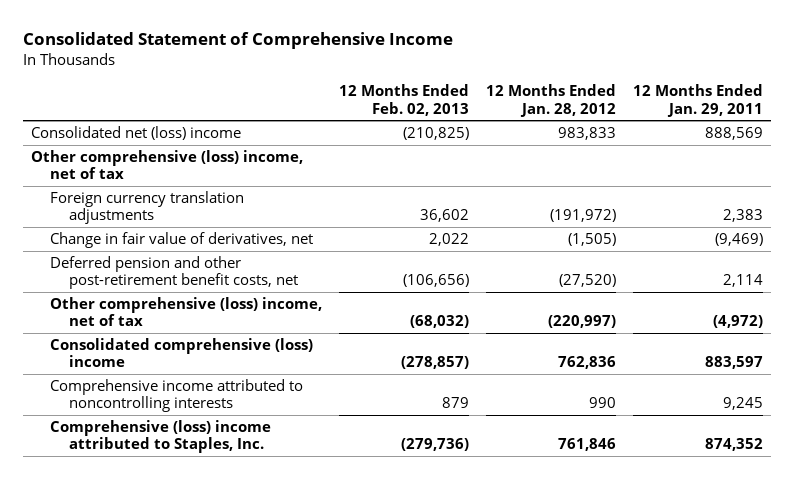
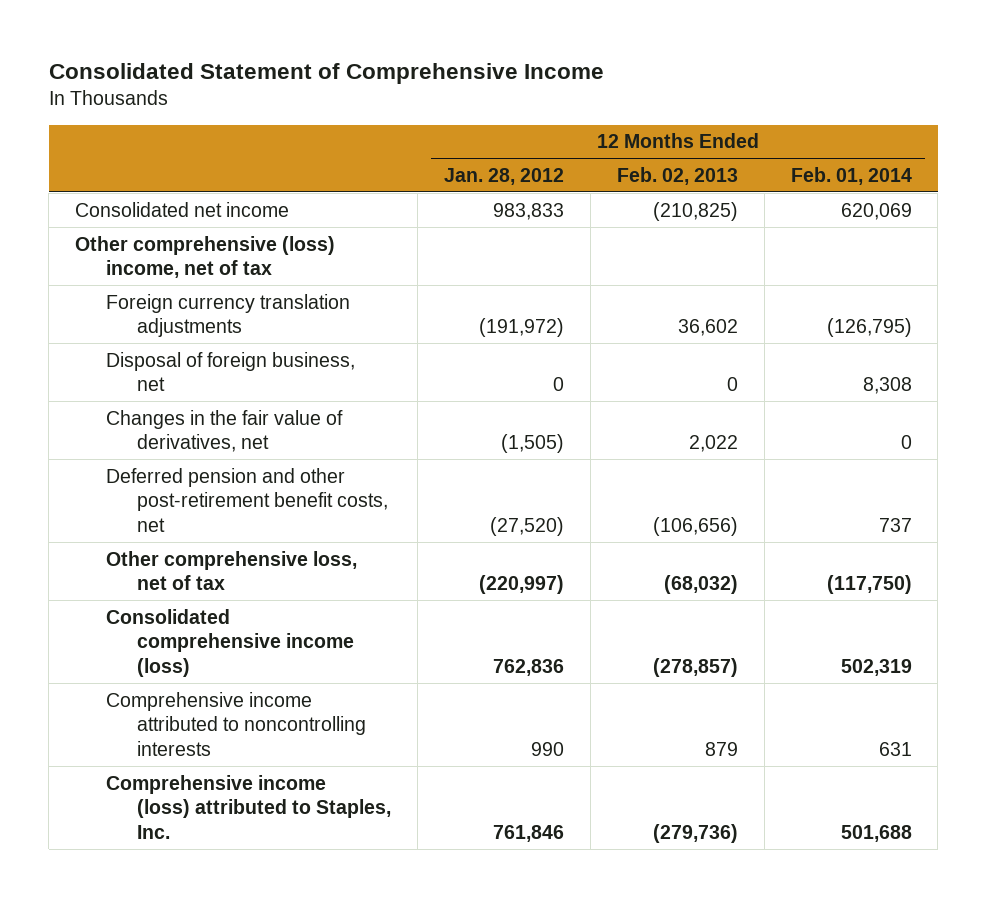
[632,84,763,117] 12 Months Ended Jan. 29, 2011 -> none
none -> [790,166,912,185] Feb. 01, 2014
[31,126,242,141] Consolidated net (loss) income -> [74,201,289,217] Consolidated net income
none -> [106,351,356,392] Disposal of foreign business, net
[49,232,313,249] Change in fair value of derivatives, net -> [106,409,344,453] Changes in the fair value of derivatives, net
[49,297,322,327] Other comprehensive (loss) income, net of tax -> [106,550,358,591] Other comprehensive loss, net of tax
[49,338,313,368] Consolidated comprehensive (loss) income -> [106,608,355,677] Consolidated comprehensive income (loss)
[49,420,271,454] Comprehensive (loss) income attributed to Staples, Inc. -> [106,774,392,839] Comprehensive income (loss) attributed to Staples, Inc.

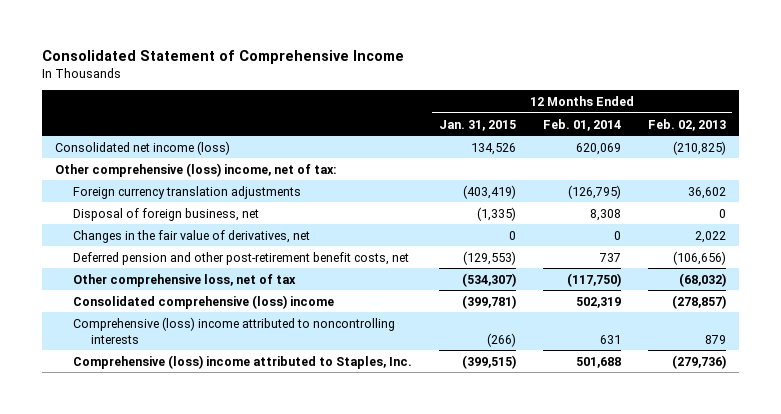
[443,167,564,185] Jan. 28, 2012 -> none
none -> [439,119,517,131] Jan. 31, 2015
[74,201,289,217] Consolidated net income -> [55,140,231,155] Consolidated net income (loss)
[74,235,335,279] Other comprehensive (loss) income, net of tax -> [55,162,338,177] Other comprehensive (loss) income, net of tax:
[106,608,355,677] Consolidated comprehensive income (loss) -> [73,294,335,309] Consolidated comprehensive (loss) income
[106,691,367,756] Comprehensive income attributed to noncontrolling interests -> [73,316,396,344] Comprehensive (loss) income attributed to noncontrolling interests
[106,774,392,839] Comprehensive income (loss) attributed to Staples, Inc. -> [73,354,413,369] Comprehensive (loss) income attributed to Staples, Inc.

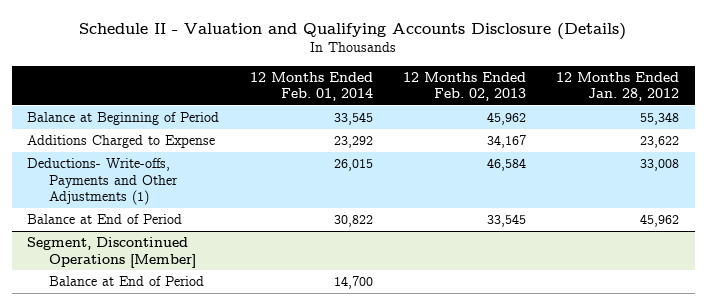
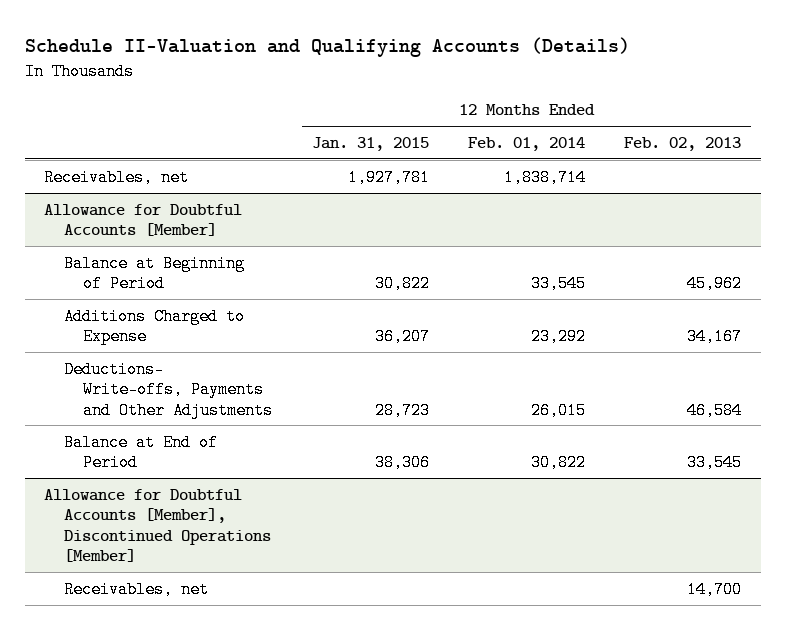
[79,22,627,40] Schedule II - Valuation and Qualifying Accounts Disclosure (Details) -> [24,37,630,58] Schedule II-Valuation and Qualifying Accounts (Details)
[556,71,680,102] 12 Months Ended Jan. 28, 2012 -> none
none -> [311,136,429,151] Jan. 31, 2015
none -> [44,168,190,186] Receivables, net
none -> [44,203,243,237] Allowance for Doubtful Accounts [Member]
[27,158,178,205] Deductions- Write-offs, Payments and Other Adjustments (1) -> [63,360,274,419] Deductions- Write-offs, Payments and Other Adjustments
[27,237,196,268] Segment, Discontinued Operations [Member] -> none
[48,276,204,287] Balance at End of Period -> none
none -> [44,488,271,562] Allowance for Doubtful Accounts [Member], Discontinued Operations [Member]
none -> [63,580,209,598] Receivables, net

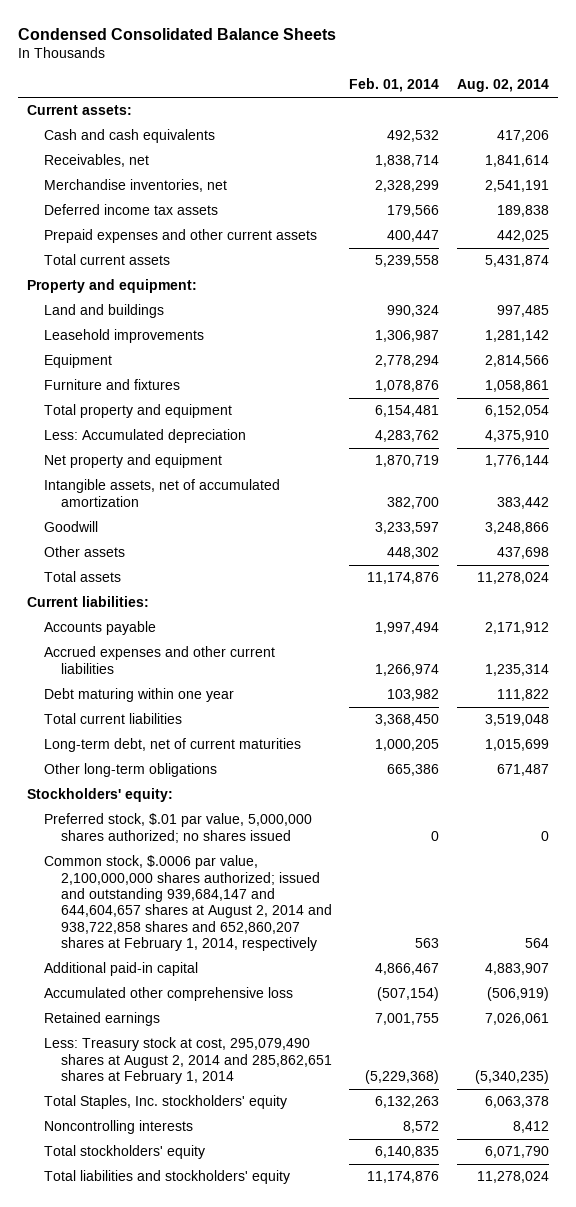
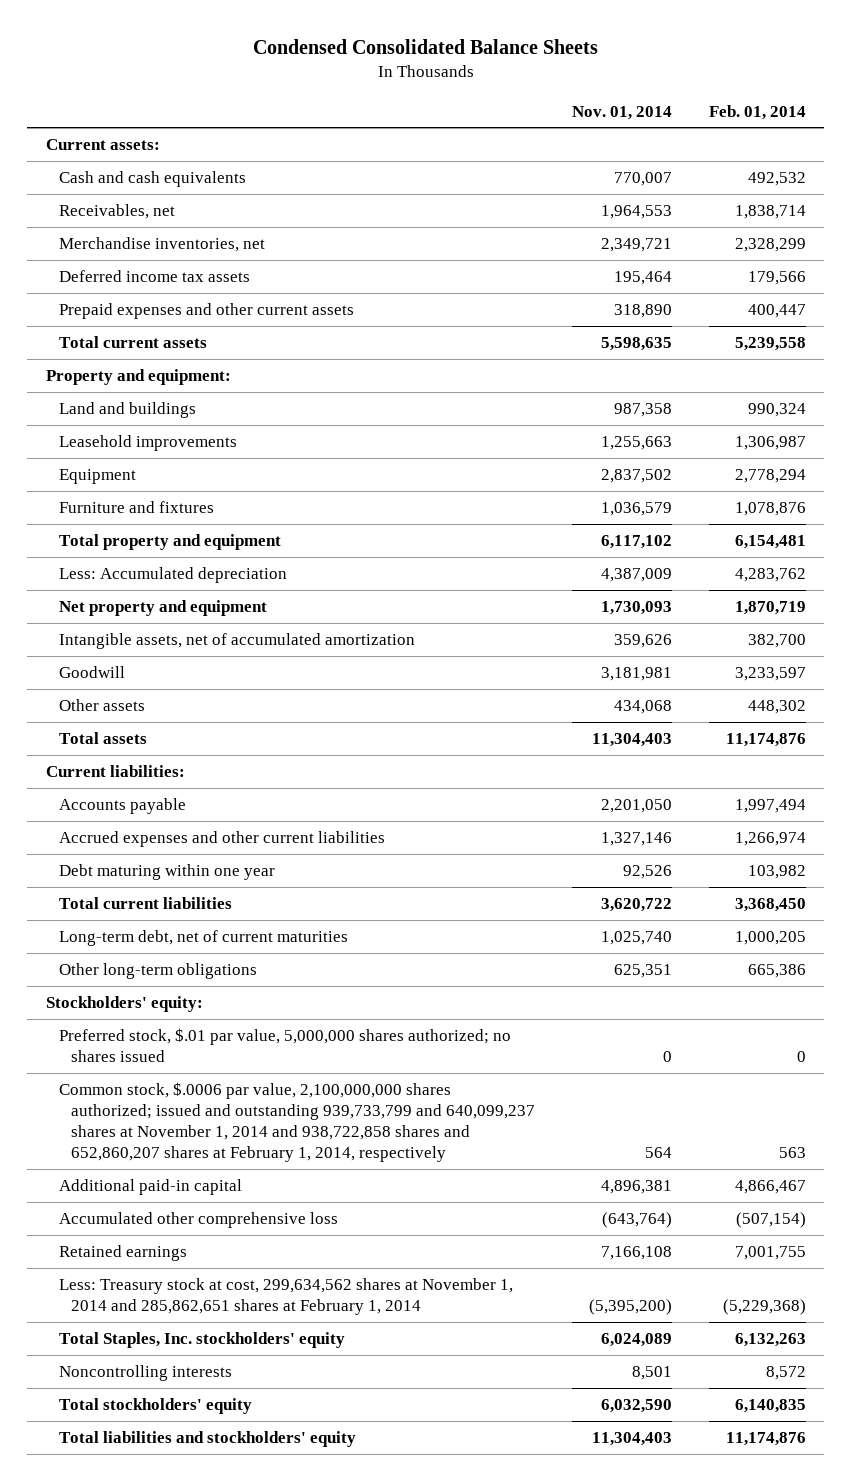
[457,79,550,93] Aug. 02, 2014 -> none
none -> [571,105,672,120] Nov. 01, 2014
[43,855,332,951] Common stock, $.0006 par value, 2,100,000,000 shares authorized; issued and outstanding 939,684,147 and 644,604,657 shares at August 2, 2014 and 938,722,858 shares and 652,860,207 shares at February 1, 2014, respectively -> [58,1081,536,1163] Common stock, $.0006 par value, 2,100,000,000 shares authorized; issued and outstanding 939,733,799 and 640,099,237 shares at November 1, 2014 and 938,722,858 shares and 652,860,207 shares at February 1, 2014, respectively
[43,1037,332,1085] Less: Treasury stock at cost, 295,079,490 shares at August 2, 2014 and 285,862,651 shares at February 1, 2014 -> [58,1277,513,1316] Less: Treasury stock at cost, 299,634,562 shares at November 1, 2014 and 285,862,651 shares at February 1, 2014

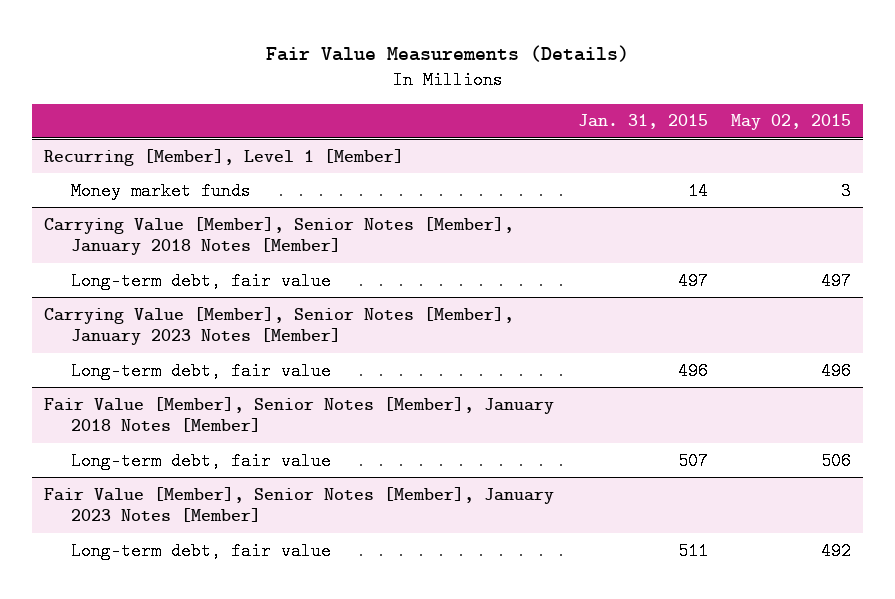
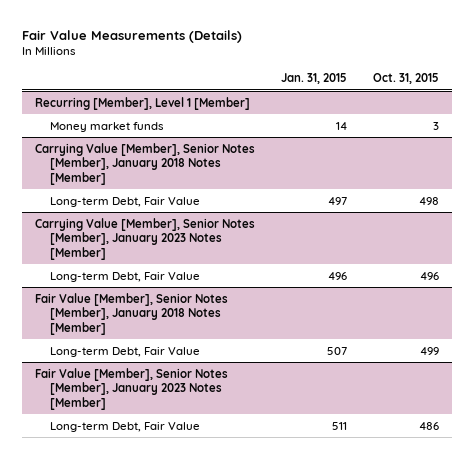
[731,114,852,131] May 02, 2015 -> none
none -> [373,73,440,85] Oct. 31, 2015
[70,271,331,290] Long-term debt, fair value -> [50,196,201,207] Long-term Debt, Fair Value
[70,361,331,380] Long-term debt, fair value -> [50,271,201,282] Long-term Debt, Fair Value
[70,451,331,470] Long-term debt, fair value -> [50,346,201,357] Long-term Debt, Fair Value
[70,541,331,560] Long-term debt, fair value -> [50,421,201,432] Long-term Debt, Fair Value

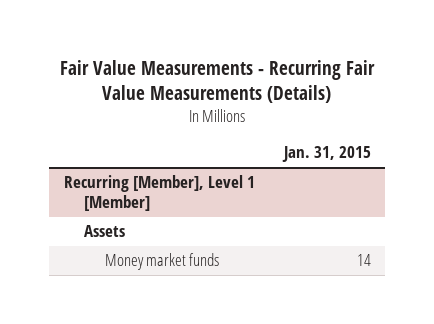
[22,29,243,43] Fair Value Measurements (Details) -> [60,59,376,103] Fair Value Measurements - Recurring Fair Value Measurements (Details)
[373,73,440,85] Oct. 31, 2015 -> none
none -> [84,225,126,238] Assets
[35,142,256,185] Carrying Value [Member], Senior Notes [Member], January 2018 Notes [Member] -> none
[50,196,201,207] Long-term Debt, Fair Value -> none
[35,217,256,260] Carrying Value [Member], Senior Notes [Member], January 2023 Notes [Member] -> none
[50,271,201,282] Long-term Debt, Fair Value -> none
[35,292,229,335] Fair Value [Member], Senior Notes [Member], January 2018 Notes [Member] -> none
[50,346,201,357] Long-term Debt, Fair Value -> none
[35,367,229,410] Fair Value [Member], Senior Notes [Member], January 2023 Notes [Member] -> none
[50,421,201,432] Long-term Debt, Fair Value -> none

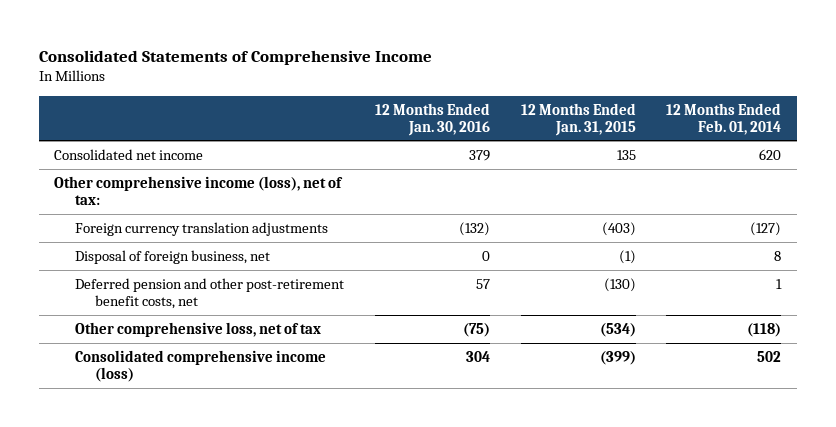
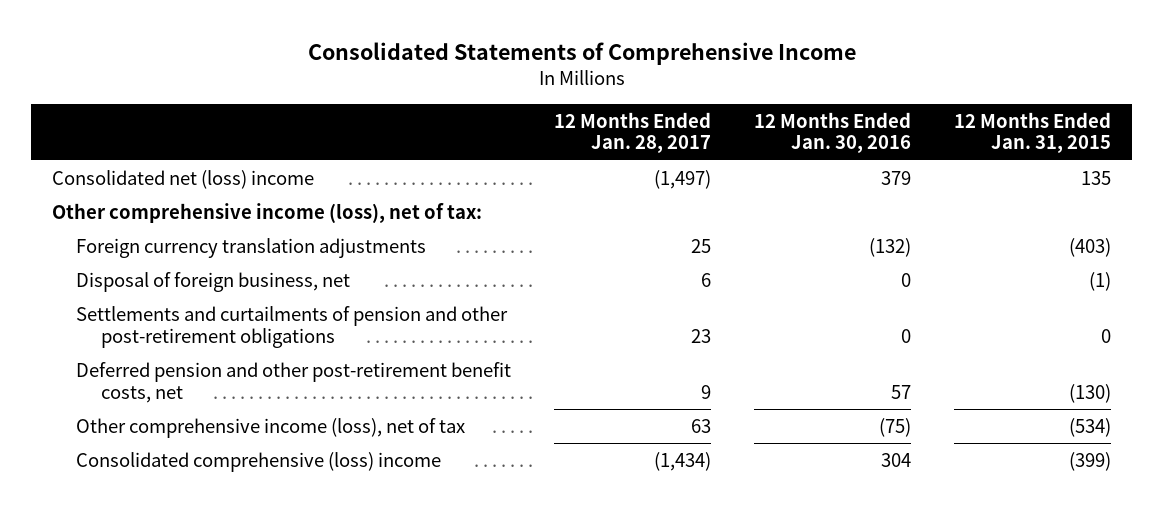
[666,102,782,135] 12 Months Ended Feb. 01, 2014 -> none
none -> [554,111,712,154] 12 Months Ended Jan. 28, 2017
[54,148,204,160] Consolidated net income -> [52,169,315,189] Consolidated net (loss) income
none -> [76,305,509,348] Settlements and curtailments of pension and other post-retirement obligations
[74,321,321,337] Other comprehensive loss, net of tax -> [76,417,466,438] Other comprehensive income (loss), net of tax
[74,349,326,382] Consolidated comprehensive income (loss) -> [76,451,442,472] Consolidated comprehensive (loss) income

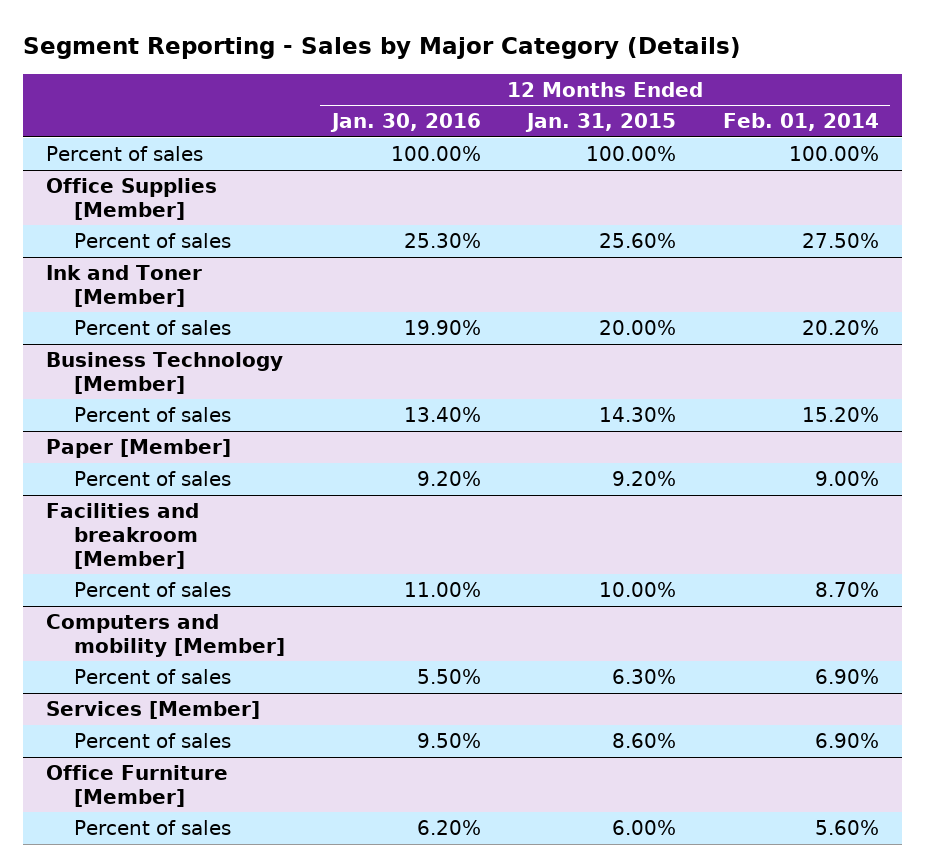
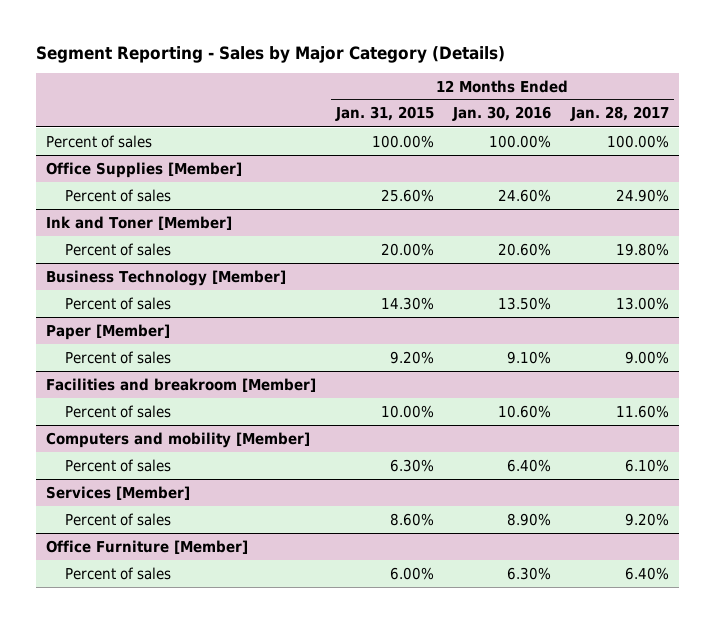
[722,113,879,132] Feb. 01, 2014 -> none
none -> [569,106,669,122] Jan. 28, 2017
[403,233,481,249] 25.30% -> [498,188,552,202] 24.60%
[403,320,481,336] 19.90% -> [498,242,552,256] 20.60%
[403,407,481,423] 13.40% -> [498,296,552,310] 13.50%
[416,471,481,487] 9.20% -> [507,350,552,364] 9.10%
[403,582,481,598] 11.00% -> [498,404,552,418] 10.60%
[416,669,481,685] 5.50% -> [507,458,552,472] 6.40%
[416,733,481,749] 9.50% -> [507,512,552,526] 8.90%
[416,820,481,836] 6.20% -> [507,566,552,580] 6.30%

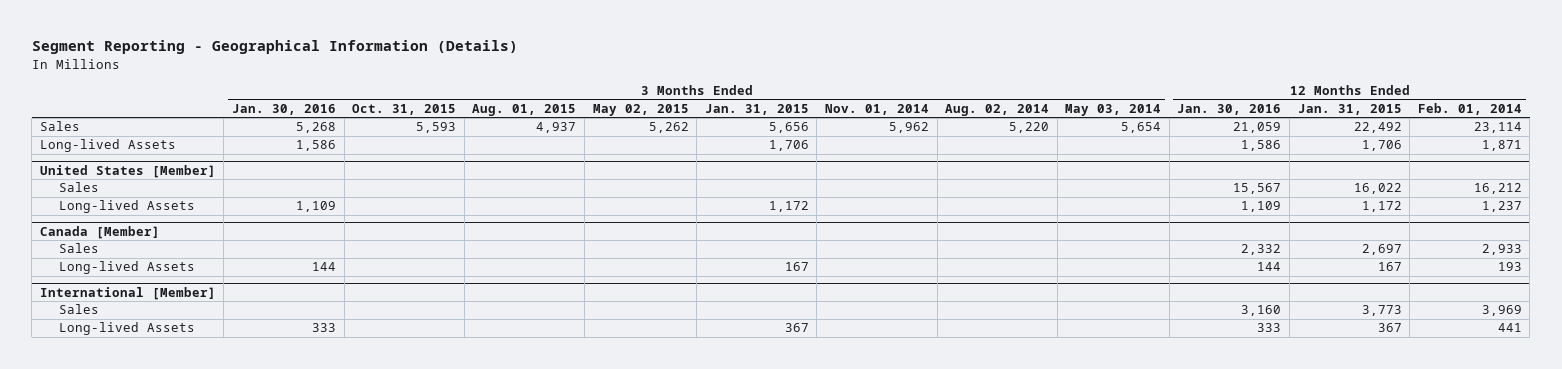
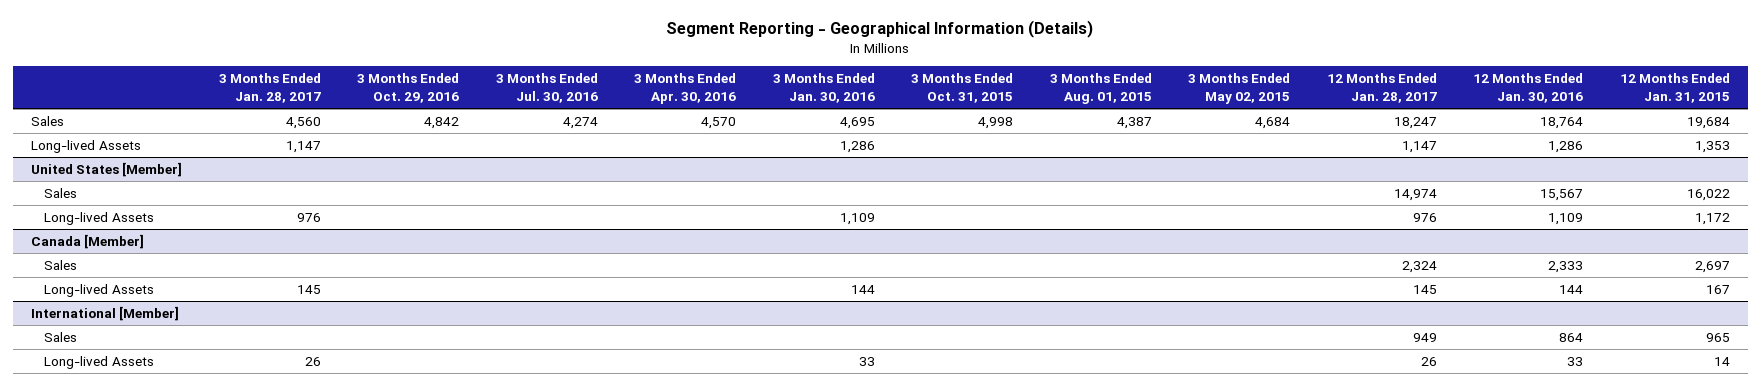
[704,103,809,115] Jan. 31, 2015 -> none
[824,103,929,115] Nov. 01, 2014 -> none
[945,103,1050,116] Aug. 02, 2014 -> none
[1065,103,1162,116] May 03, 2014 -> none
[1417,102,1522,115] Feb. 01, 2014 -> none
none -> [218,73,321,103] 3 Months Ended Jan. 28, 2017
none -> [357,73,460,103] 3 Months Ended Oct. 29, 2016
none -> [495,73,598,103] 3 Months Ended Jul. 30, 2016
none -> [634,73,737,104] 3 Months Ended Apr. 30, 2016
none -> [1326,73,1437,103] 12 Months Ended Jan. 28, 2017
[296,122,337,134] 5,268 -> [839,117,875,130] 4,695
[416,122,457,134] 5,593 -> [978,117,1014,130] 4,998
[536,122,577,134] 4,937 -> [1116,117,1152,130] 4,387
[648,122,689,134] 5,262 -> [1255,117,1291,130] 4,684
[1233,122,1282,134] 21,059 -> [1540,117,1584,130] 18,764
[1353,122,1402,134] 22,492 -> [1686,117,1730,130] 19,684
[296,140,337,152] 1,586 -> [839,141,875,154] 1,286
[1241,140,1282,152] 1,586 -> [1548,141,1584,154] 1,286
[1361,140,1402,152] 1,706 -> [1694,141,1730,154] 1,353
[1241,244,1282,256] 2,332 -> [1548,261,1584,274] 2,333
[1241,305,1282,317] 3,160 -> [1559,333,1584,343] 864
[1361,305,1402,317] 3,773 -> [1705,333,1730,343] 965
[312,323,337,333] 333 -> [858,357,875,367] 33
[1257,323,1282,333] 333 -> [1567,357,1584,367] 33
[1377,323,1402,333] 367 -> [1713,357,1730,367] 14

